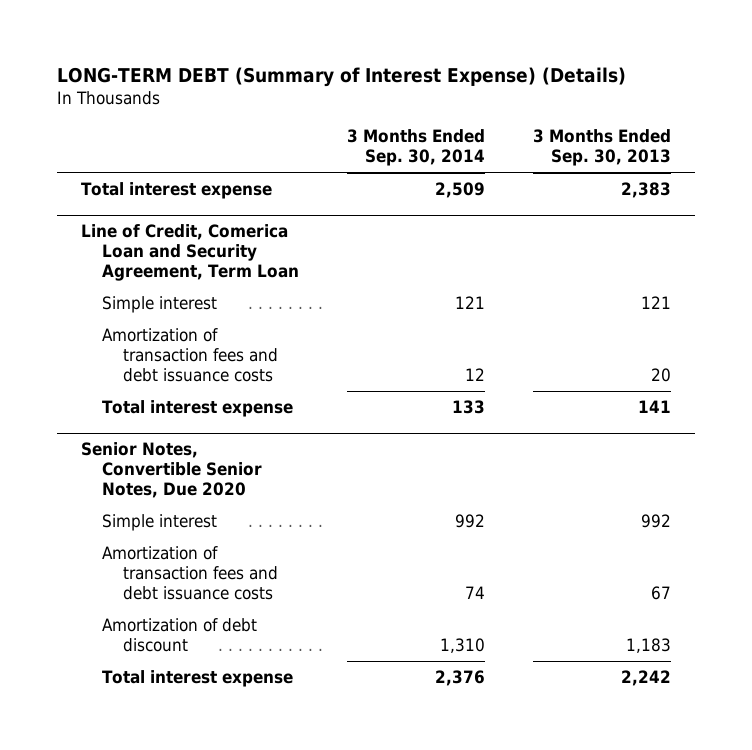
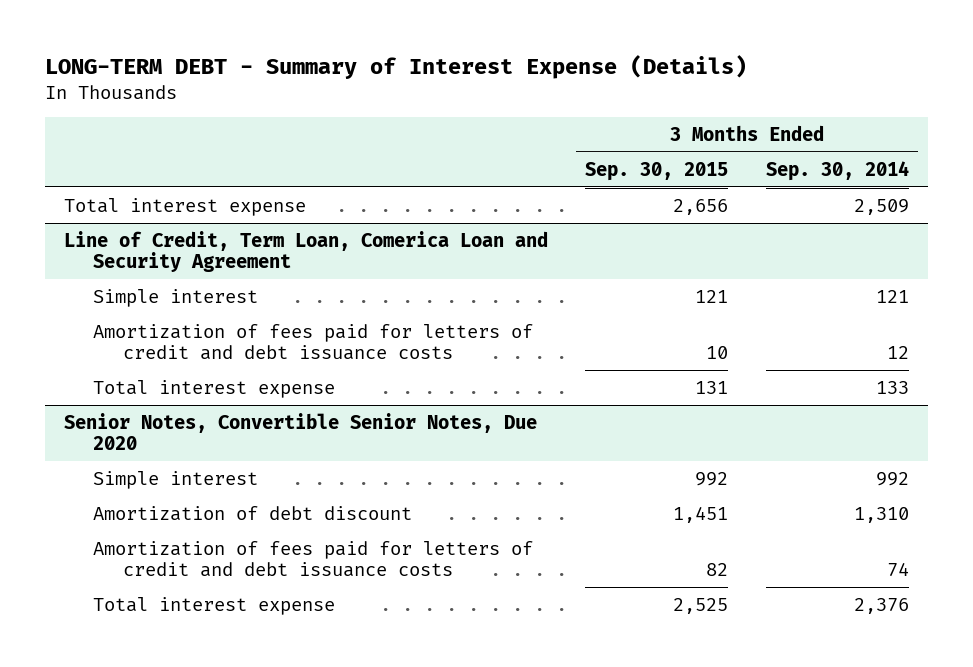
[56,66,626,87] LONG-TERM DEBT (Summary of Interest Expense) (Details) -> [45,54,748,79] LONG-TERM DEBT - Summary of Interest Expense (Details)
[533,129,672,167] 3 Months Ended Sep. 30, 2013 -> none
none -> [585,161,729,181] Sep. 30, 2015
[80,223,300,281] Line of Credit, Comerica Loan and Security Agreement, Term Loan -> [63,230,548,273] Line of Credit, Term Loan, Comerica Loan and Security Agreement
[102,327,279,382] Amortization of transaction fees and debt issuance costs -> [93,323,534,361] Amortization of fees paid for letters of credit and debt issuance costs
[102,545,279,600] Amortization of transaction fees and debt issuance costs -> none
none -> [93,540,534,578] Amortization of fees paid for letters of credit and debt issuance costs

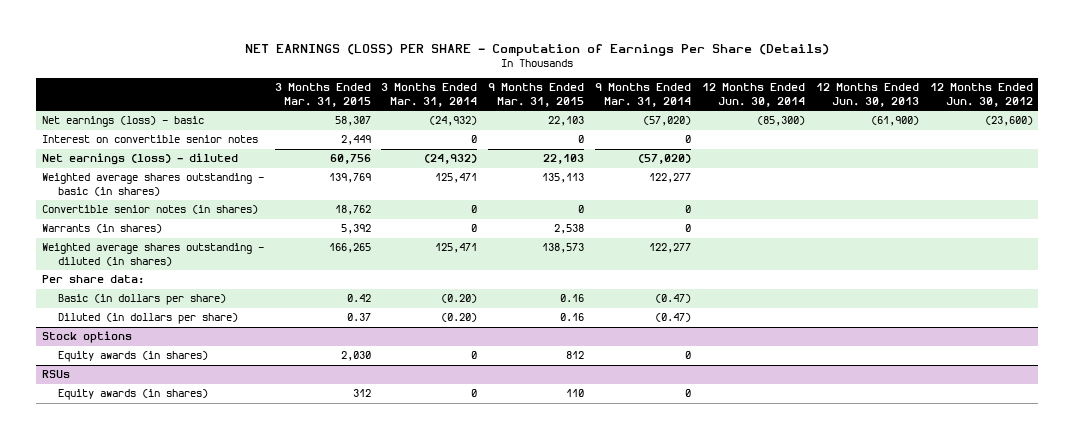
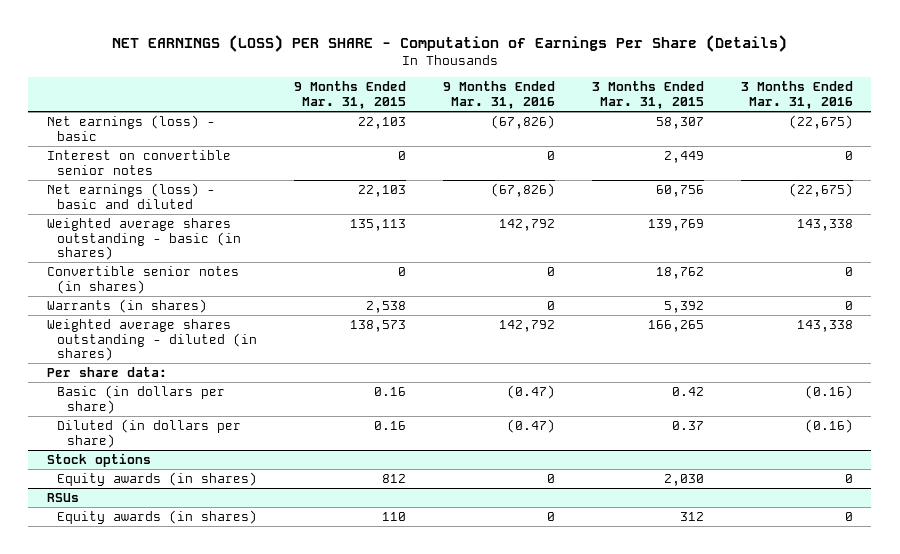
[381,83,478,107] 3 Months Ended Mar. 31, 2014 -> none
[595,83,692,107] 9 Months Ended Mar. 31, 2014 -> none
[701,83,805,107] 12 Months Ended Jun. 30, 2014 -> none
[815,83,919,107] 12 Months Ended Jun. 30, 2013 -> none
[929,83,1033,107] 12 Months Ended Jun. 30, 2012 -> none
none -> [442,81,555,109] 9 Months Ended Mar. 31, 2016
none -> [740,81,853,109] 3 Months Ended Mar. 31, 2016
[41,153,238,166] Net earnings (loss) - diluted -> [46,183,215,209] Net earnings (loss) - basic and diluted

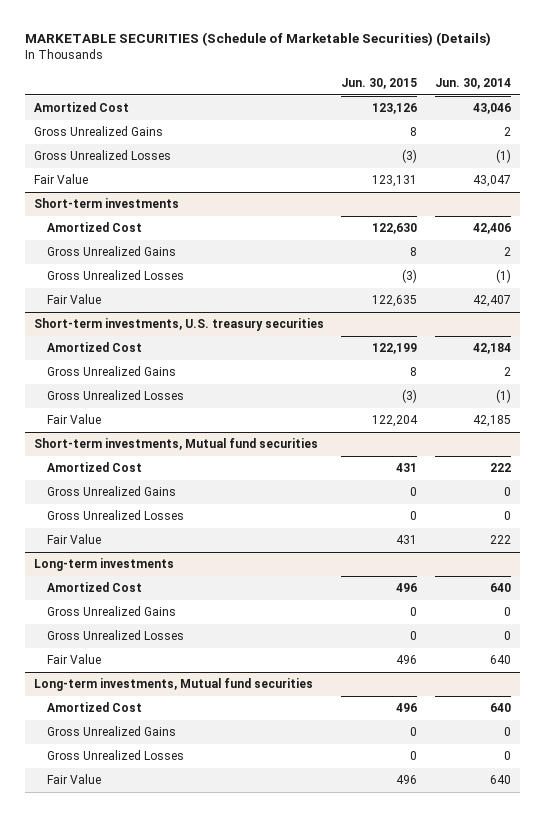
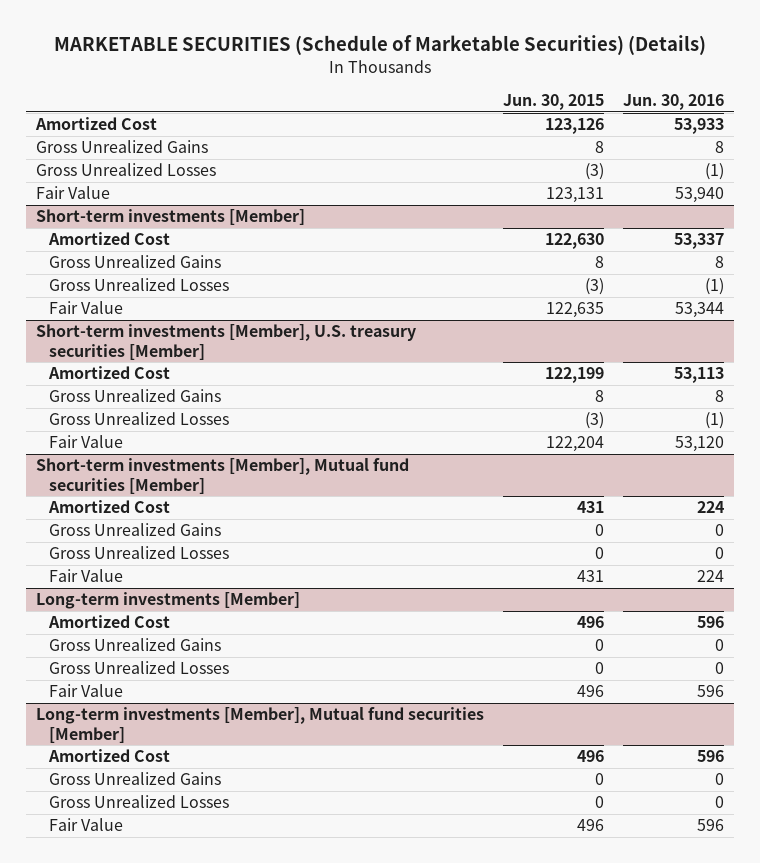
[434,78,511,90] Jun. 30, 2014 -> none
none -> [623,93,725,110] Jun. 30, 2016
[33,198,179,209] Short-term investments -> [35,209,305,226] Short-term investments [Member]
[33,318,324,332] Short-term investments, U.S. treasury securities -> [35,324,416,360] Short-term investments [Member], U.S. treasury securities [Member]
[33,438,318,451] Short-term investments, Mutual fund securities -> [35,458,409,494] Short-term investments [Member], Mutual fund securities [Member]
[33,558,174,572] Long-term investments -> [35,592,300,610] Long-term investments [Member]
[33,678,313,692] Long-term investments, Mutual fund securities -> [35,707,484,743] Long-term investments [Member], Mutual fund securities [Member]

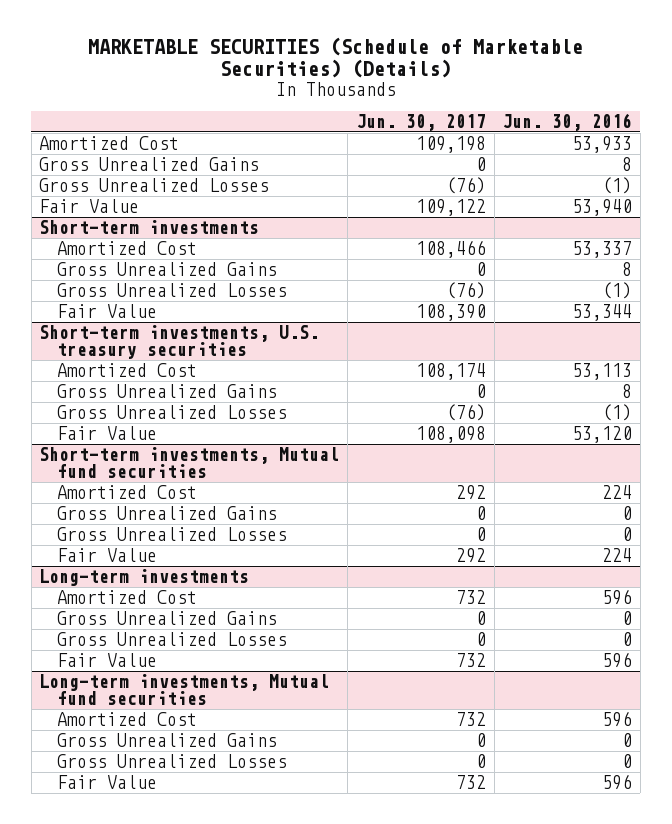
[503,93,605,110] Jun. 30, 2015 -> none
none -> [355,113,486,131] Jun. 30, 2017
[35,209,305,226] Short-term investments [Member] -> [39,220,260,235] Short-term investments
[35,324,416,360] Short-term investments [Member], U.S. treasury securities [Member] -> [39,325,320,360] Short-term investments, U.S. treasury securities
[35,458,409,494] Short-term investments [Member], Mutual fund securities [Member] -> [39,447,340,479] Short-term investments, Mutual fund securities
[35,592,300,610] Long-term investments [Member] -> [39,569,250,587] Long-term investments
[35,707,484,743] Long-term investments [Member], Mutual fund securities [Member] -> [39,674,330,706] Long-term investments, Mutual fund securities

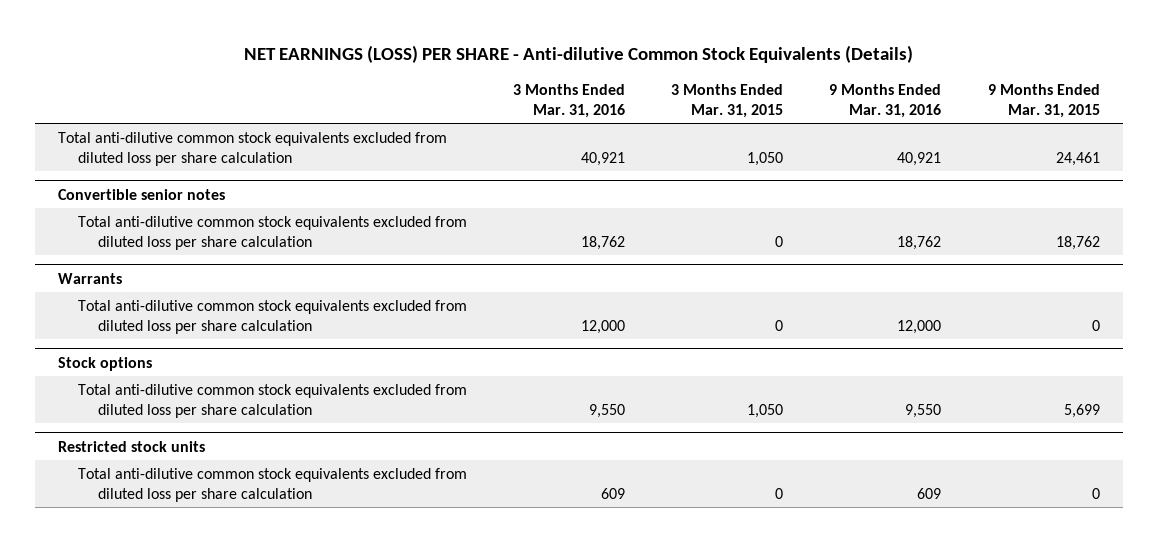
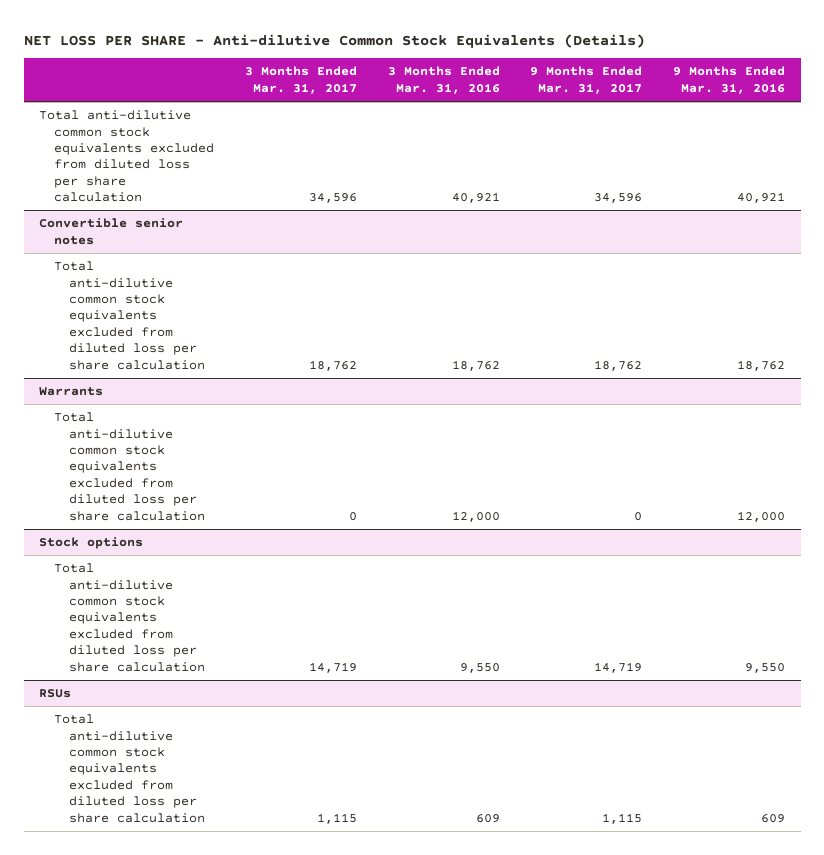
[243,45,913,64] NET EARNINGS (LOSS) PER SHARE - Anti-dilutive Common Stock Equivalents (Details) -> [23,33,645,48] NET LOSS PER SHARE - Anti-dilutive Common Stock Equivalents (Details)
[671,84,784,118] 3 Months Ended Mar. 31, 2015 -> none
[987,84,1100,118] 9 Months Ended Mar. 31, 2015 -> none
none -> [244,66,357,94] 3 Months Ended Mar. 31, 2017
none -> [530,66,643,94] 9 Months Ended Mar. 31, 2017
[58,440,206,452] Restricted stock units -> [38,689,71,699] RSUs

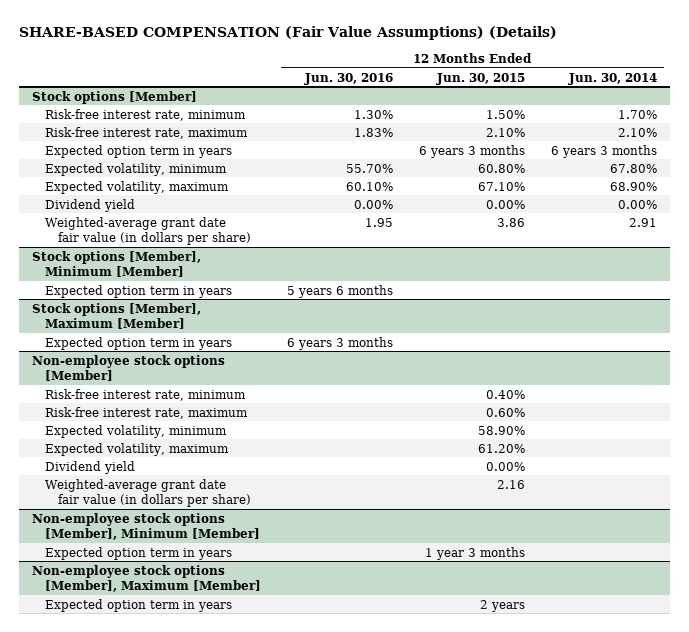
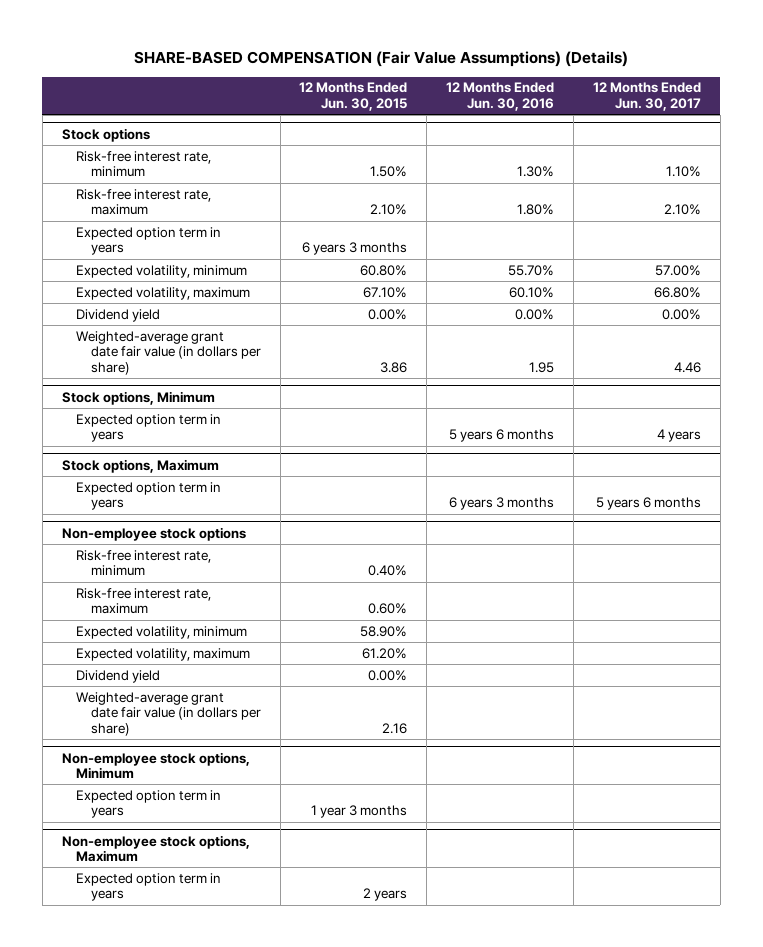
[568,72,658,85] Jun. 30, 2014 -> none
none -> [592,82,701,111] 12 Months Ended Jun. 30, 2017
[32,90,198,104] Stock options [Member] -> [61,127,150,142] Stock options
[354,127,394,137] 1.83% -> [517,204,555,216] 1.80%
[32,250,202,277] Stock options [Member], Minimum [Member] -> [61,390,215,405] Stock options, Minimum
[32,302,202,329] Stock options [Member], Maximum [Member] -> [61,458,219,473] Stock options, Maximum
[32,354,226,381] Non-employee stock options [Member] -> [61,526,246,541] Non-employee stock options
[32,512,260,540] Non-employee stock options [Member], Minimum [Member] -> [61,751,250,780] Non-employee stock options, Minimum
[32,564,261,592] Non-employee stock options [Member], Maximum [Member] -> [61,834,250,863] Non-employee stock options, Maximum

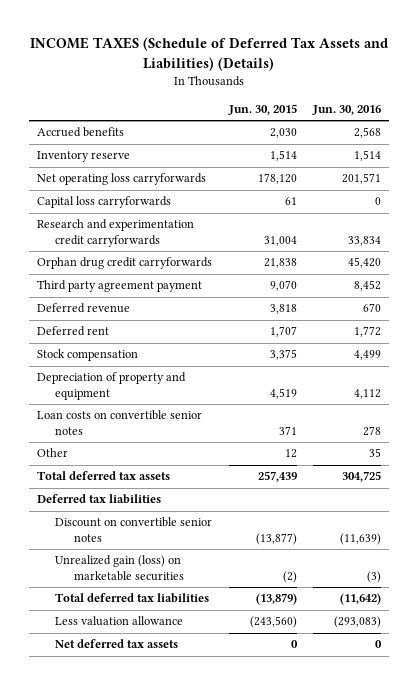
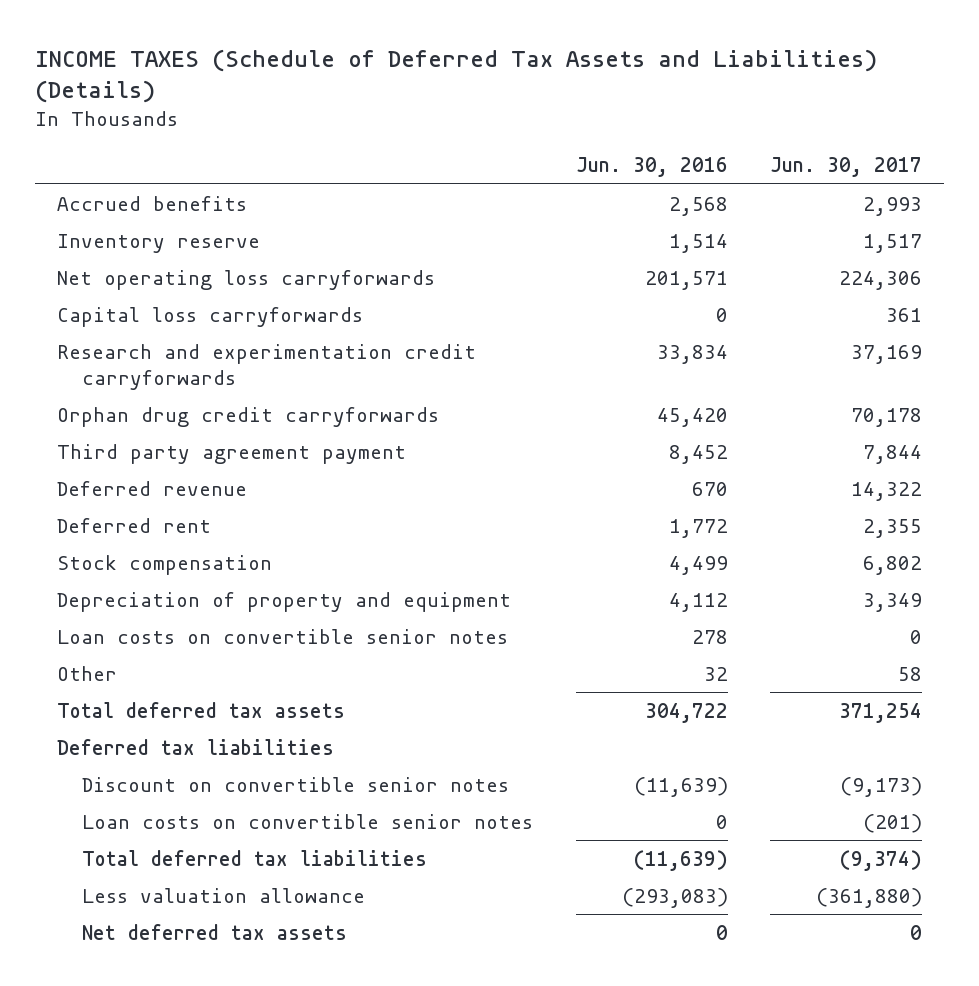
[227,104,297,116] Jun. 30, 2015 -> none
none -> [770,156,923,177] Jun. 30, 2017
[368,448,381,458] 35 -> [703,666,728,681] 32
[341,471,381,483] 304,725 -> [644,702,728,723] 304,722
[55,555,184,582] Unrealized gain (loss) on marketable securities -> none
none -> [81,813,533,829] Loan costs on convertible senior notes
[339,593,381,606] (11,642) -> [633,849,728,871] (11,639)

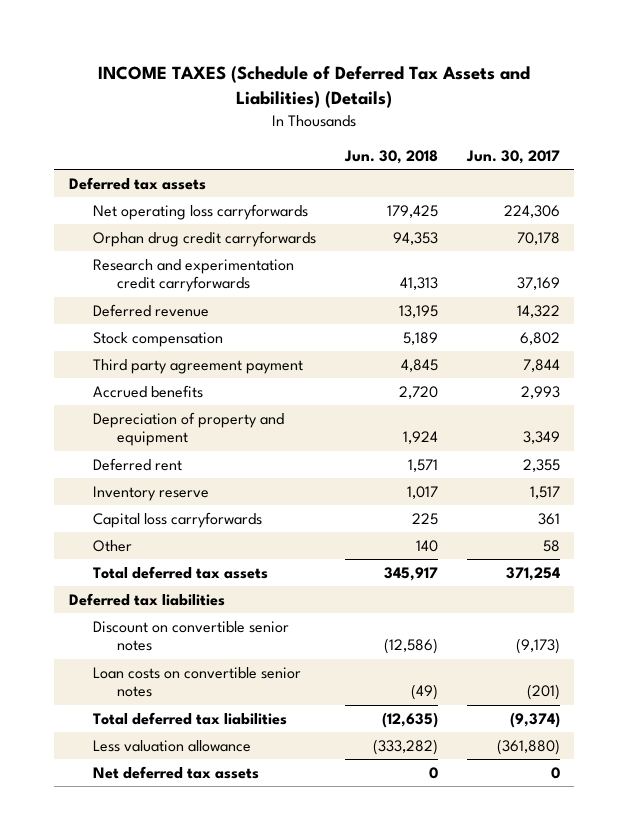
[575,156,728,177] Jun. 30, 2016 -> none
none -> [343,149,438,164] Jun. 30, 2018
none -> [68,176,206,190] Deferred tax assets
[56,343,476,390] Research and experimentation credit carryforwards -> [93,258,295,293] Research and experimentation credit carryforwards
[56,443,406,464] Third party agreement payment -> [93,358,304,374] Third party agreement payment
[56,195,247,211] Accrued benefits -> [93,384,204,398] Accrued benefits
[56,628,508,644] Loan costs on convertible senior notes -> none
[56,517,211,533] Deferred rent -> [93,457,183,471] Deferred rent
[56,233,260,253] Inventory reserve -> [93,485,210,501] Inventory reserve
[56,306,363,327] Capital loss carryforwards -> [93,511,263,528] Capital loss carryforwards

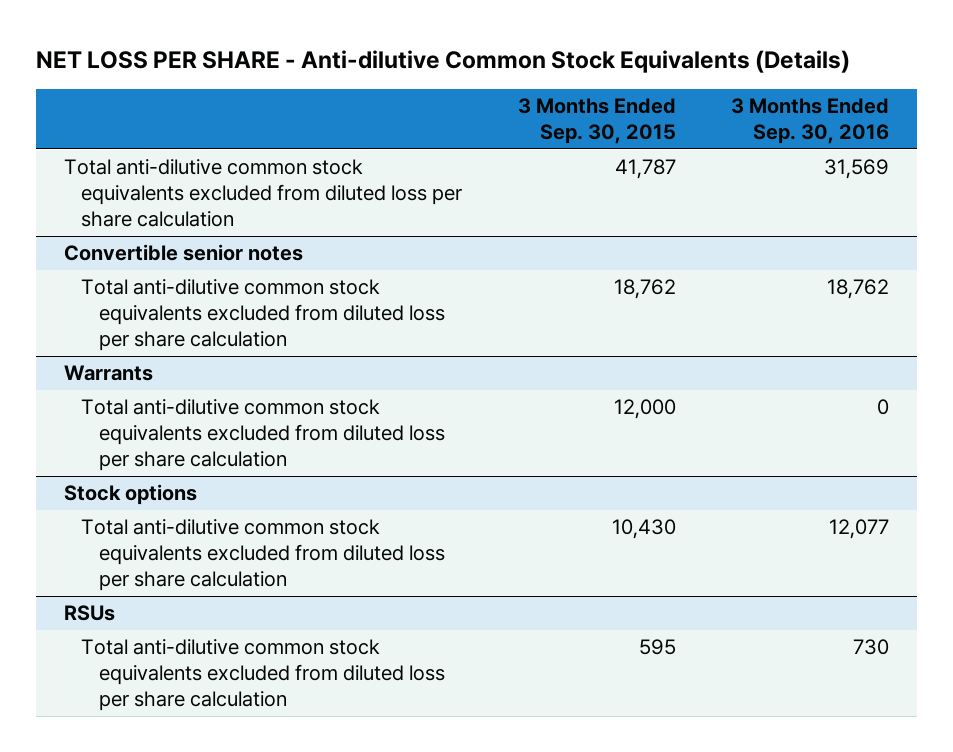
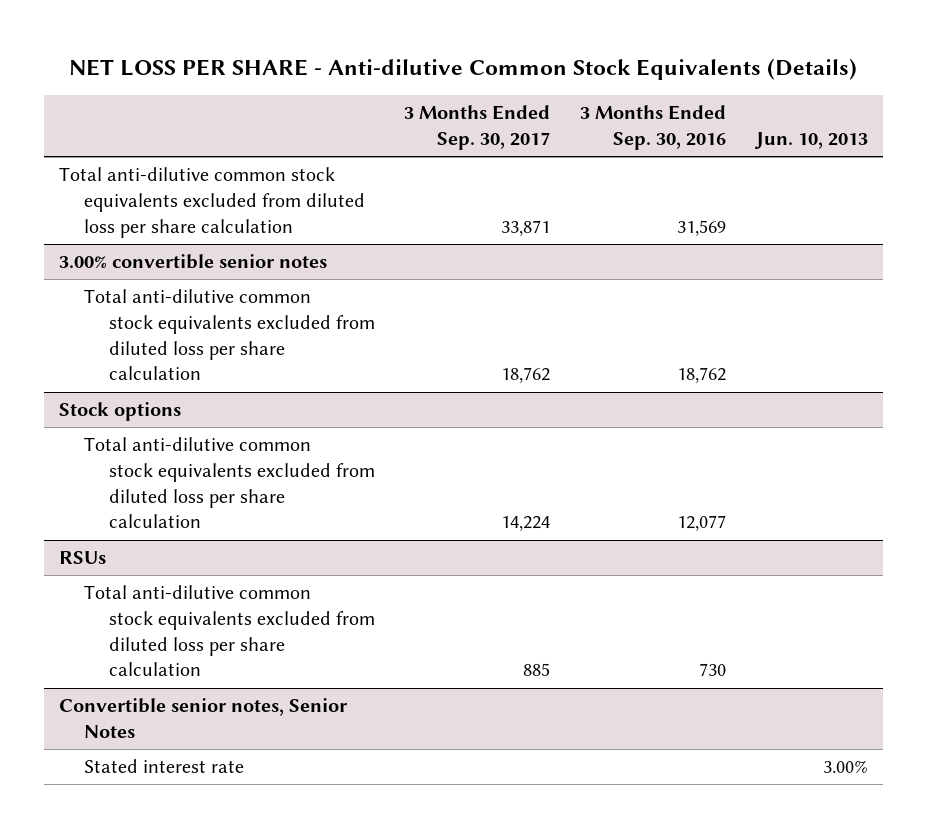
[517,97,676,144] 3 Months Ended Sep. 30, 2015 -> none
none -> [404,105,551,151] 3 Months Ended Sep. 30, 2017
none -> [753,132,868,150] Jun. 10, 2013
[64,244,304,262] Convertible senior notes -> [58,254,327,270] 3.00% convertible senior notes
[64,365,154,382] Warrants -> none
[81,399,445,472] Total anti-dilutive common stock equivalents excluded from diluted loss per share calculation -> none
none -> [58,698,348,738] Convertible senior notes, Senior Notes
none -> [83,759,244,774] Stated interest rate

